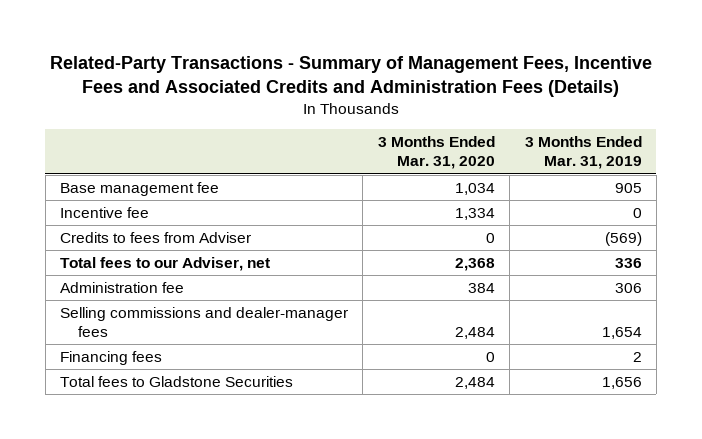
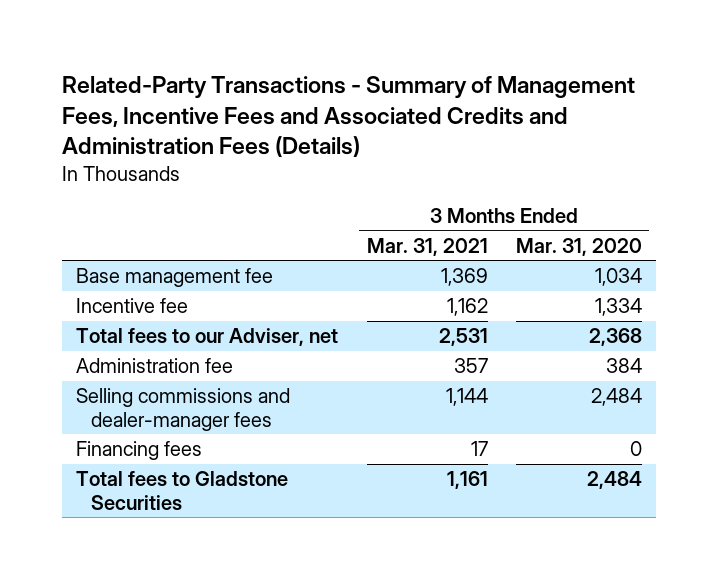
[524,136,642,170] 3 Months Ended Mar. 31, 2019 -> none
none -> [366,237,488,256] Mar. 31, 2021
[59,231,251,243] Credits to fees from Adviser -> none

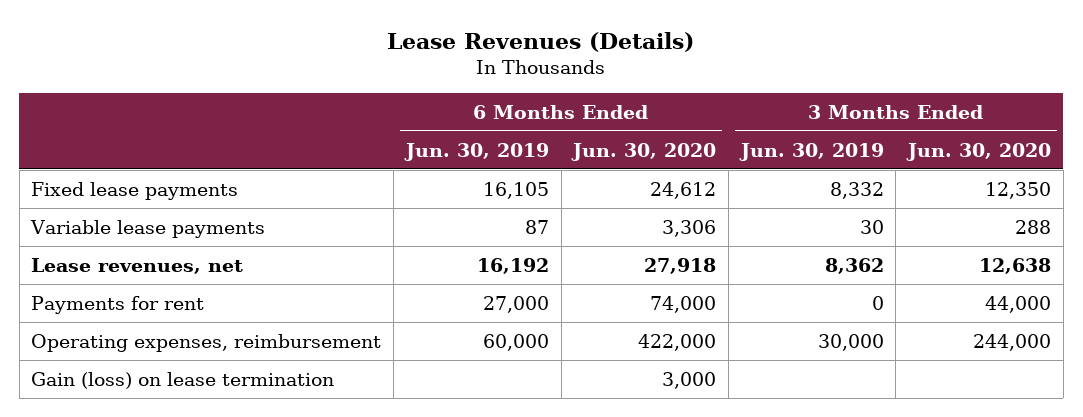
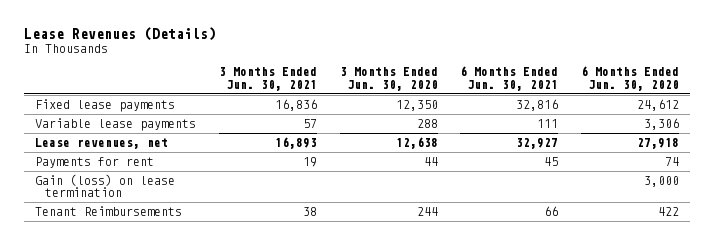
[403,142,549,161] Jun. 30, 2019 -> none
[738,142,884,161] Jun. 30, 2019 -> none
none -> [219,67,318,91] 3 Months Ended Jun. 30, 2021
none -> [460,66,559,91] 6 Months Ended Jun. 30, 2021
[31,333,382,352] Operating expenses, reimbursement -> none
[650,295,717,313] 74,000 -> [664,156,679,166] 74
[985,295,1052,313] 44,000 -> [423,156,438,166] 44
none -> [35,205,183,216] Tenant Reimbursements

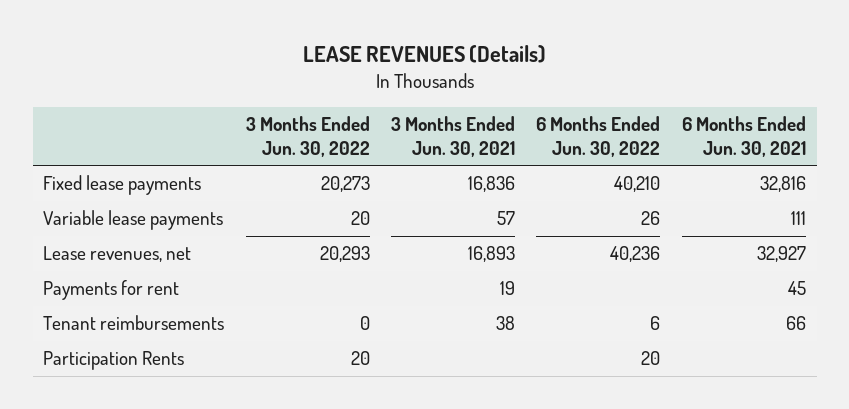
[24,27,217,42] Lease Revenues (Details) -> [302,45,546,64] LEASE REVENUES (Details)
[339,67,438,91] 3 Months Ended Jun. 30, 2020 -> none
[580,66,679,91] 6 Months Ended Jun. 30, 2020 -> none
none -> [245,116,370,157] 3 Months Ended Jun. 30, 2022
none -> [536,116,661,157] 6 Months Ended Jun. 30, 2022
[35,173,176,198] Gain (loss) on lease termination -> none
[35,205,183,216] Tenant Reimbursements -> [43,315,225,331] Tenant reimbursements
none -> [43,351,185,371] Participation Rents

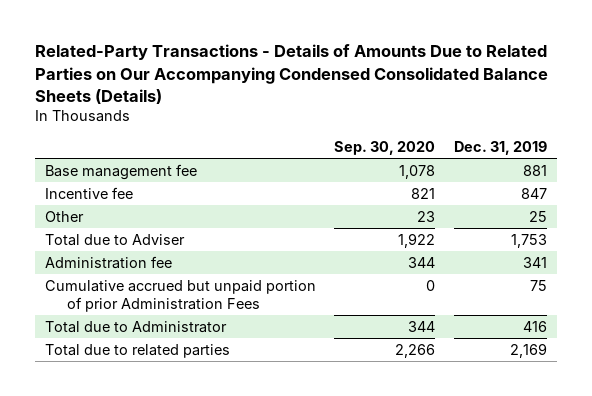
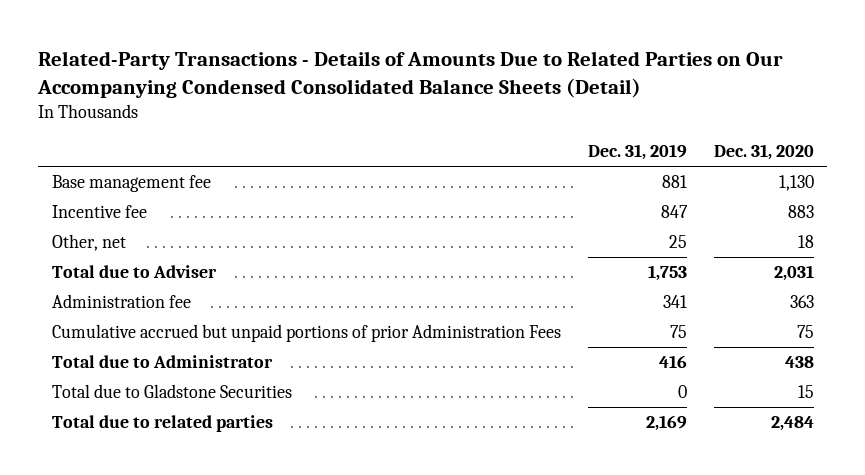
[35,44,549,104] Related-Party Transactions - Details of Amounts Due to Related Parties on Our Accompanying Condensed Consolidated Balance Sheets (Details) -> [37,51,784,99] Related-Party Transactions - Details of Amounts Due to Related Parties on Our Accompanying Condensed Consolidated Balance Sheets (Detail)
[334,141,436,156] Sep. 30, 2020 -> none
none -> [713,144,814,161] Dec. 31, 2020
[44,210,84,222] Other -> [51,234,126,252] Other, net
[44,279,316,312] Cumulative accrued but unpaid portion of prior Administration Fees -> [51,324,561,343] Cumulative accrued but unpaid portions of prior Administration Fees
none -> [51,384,292,399] Total due to Gladstone Securities

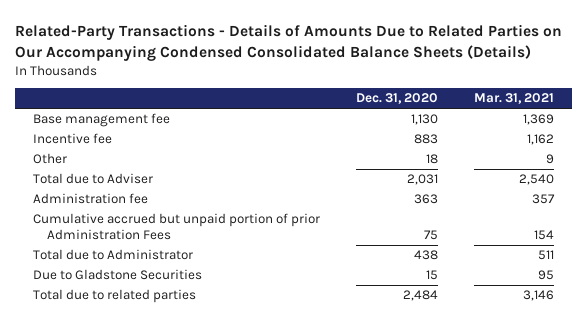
[37,51,784,99] Related-Party Transactions - Details of Amounts Due to Related Parties on Our Accompanying Condensed Consolidated Balance Sheets (Detail) -> [15,23,563,61] Related-Party Transactions - Details of Amounts Due to Related Parties on Our Accompanying Condensed Consolidated Balance Sheets (Details)
[587,144,687,161] Dec. 31, 2019 -> none
none -> [473,93,554,105] Mar. 31, 2021
[51,234,126,252] Other, net -> [32,153,67,165] Other
[51,324,561,343] Cumulative accrued but unpaid portions of prior Administration Fees -> [32,213,320,241] Cumulative accrued but unpaid portion of prior Administration Fees
[51,384,292,399] Total due to Gladstone Securities -> [32,269,202,281] Due to Gladstone Securities

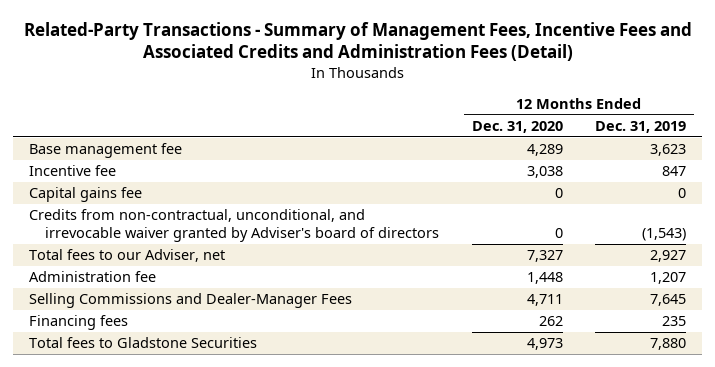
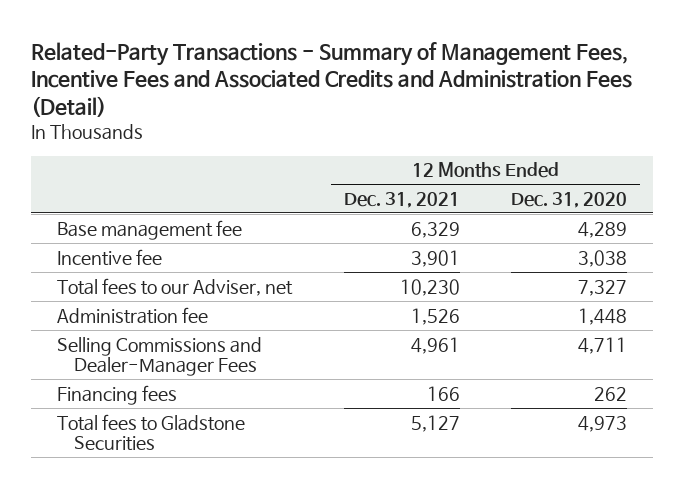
[595,121,687,134] Dec. 31, 2019 -> none
none -> [343,191,460,208] Dec. 31, 2021
[29,187,143,203] Capital gains fee -> none
[29,209,440,243] Credits from non-contractual, unconditional, and irrevocable waiver granted by Adviser's board of directors -> none

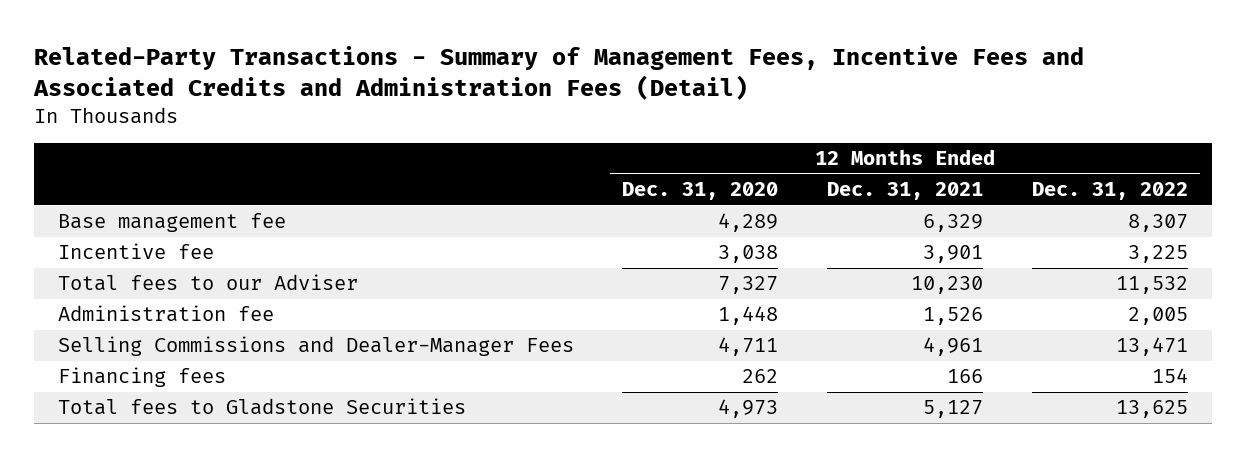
none -> [1031,182,1188,201] Dec. 31, 2022
[56,277,293,296] Total fees to our Adviser, net -> [57,274,358,292] Total fees to our Adviser

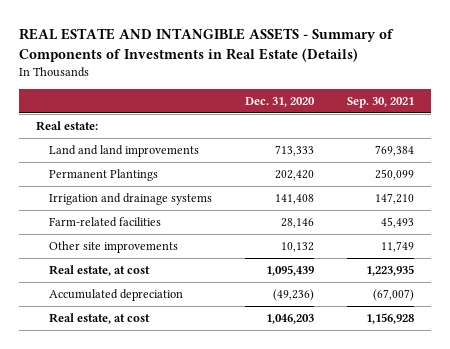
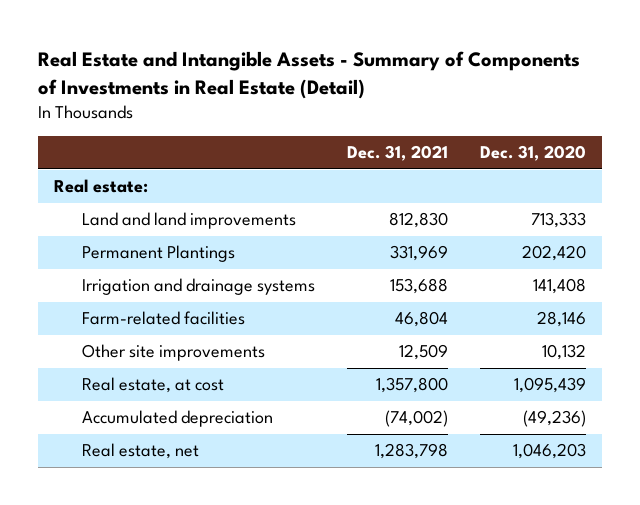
[19,27,395,62] REAL ESTATE AND INTANGIBLE ASSETS - Summary of Components of Investments in Real Estate (Details) -> [37,50,580,99] Real Estate and Intangible Assets - Summary of Components of Investments in Real Estate (Detail)
[347,96,415,108] Sep. 30, 2021 -> none
none -> [346,144,448,161] Dec. 31, 2021
[48,313,150,325] Real estate, at cost -> [81,443,199,460] Real estate, net

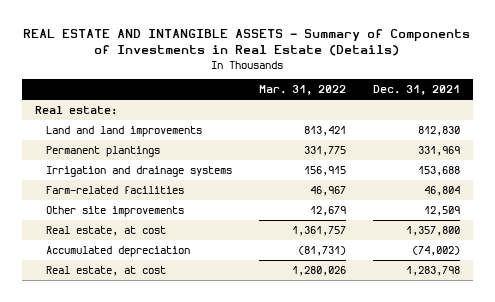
[37,50,580,99] Real Estate and Intangible Assets - Summary of Components of Investments in Real Estate (Detail) -> [23,29,471,57] REAL ESTATE AND INTANGIBLE ASSETS - Summary of Components of Investments in Real Estate (Details)
[480,144,587,161] Dec. 31, 2020 -> none
none -> [258,85,346,96] Mar. 31, 2022
[81,245,235,263] Permanent Plantings -> [45,145,160,157] Permanent plantings
[81,443,199,460] Real estate, net -> [45,265,166,276] Real estate, at cost

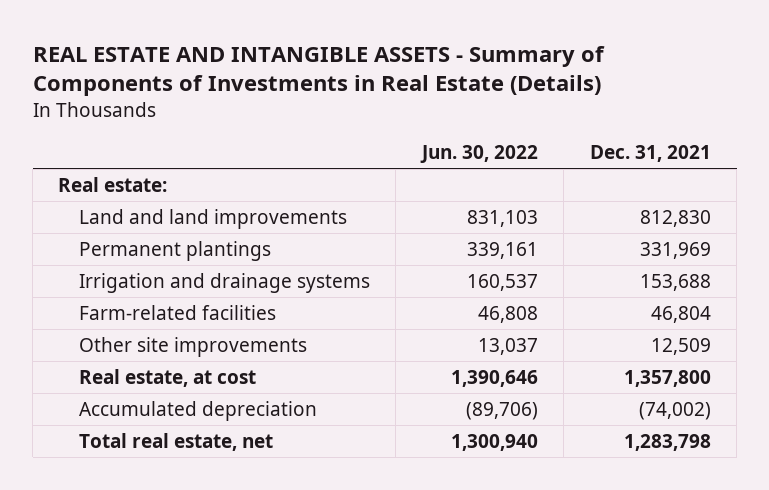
[258,85,346,96] Mar. 31, 2022 -> none
none -> [419,144,538,163] Jun. 30, 2022
[45,265,166,276] Real estate, at cost -> [78,432,273,451] Total real estate, net

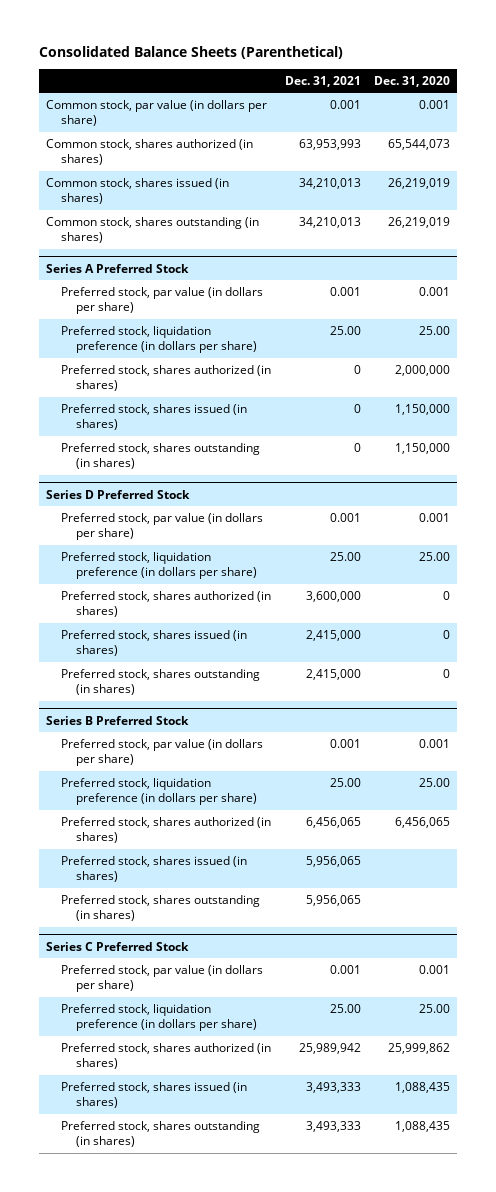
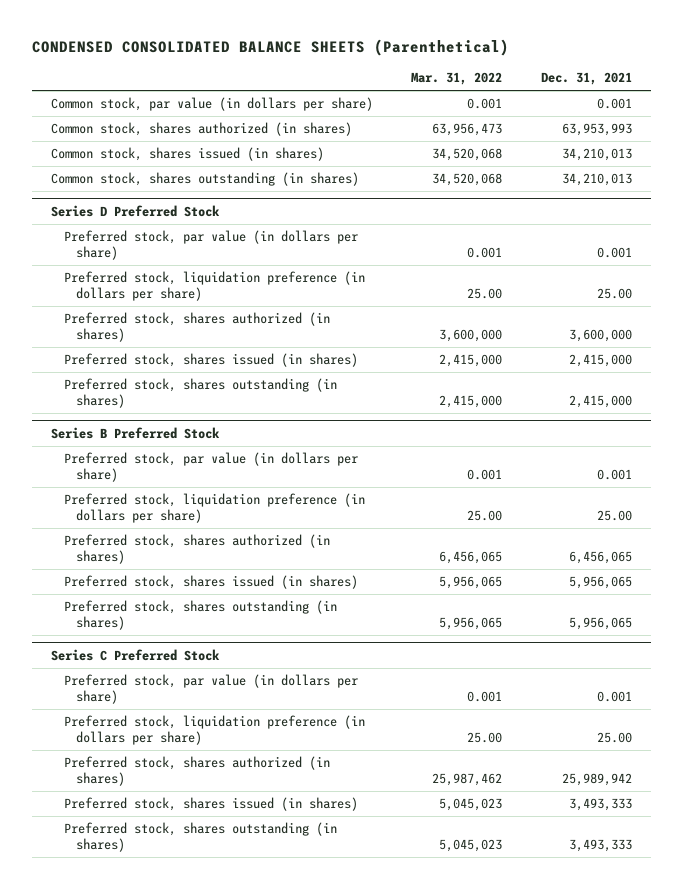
[38,46,343,60] Consolidated Balance Sheets (Parenthetical) -> [31,38,509,56] CONDENSED CONSOLIDATED BALANCE SHEETS (Parenthetical)
[374,76,451,88] Dec. 31, 2020 -> none
none -> [411,72,503,86] Mar. 31, 2022
[45,263,189,273] Series A Preferred Stock -> none
[60,286,263,315] Preferred stock, par value (in dollars per share) -> none
[60,325,257,354] Preferred stock, liquidation preference (in dollars per share) -> none
[60,364,271,392] Preferred stock, shares authorized (in shares) -> none
[60,403,247,431] Preferred stock, shares issued (in shares) -> none
[60,442,260,470] Preferred stock, shares outstanding (in shares) -> none

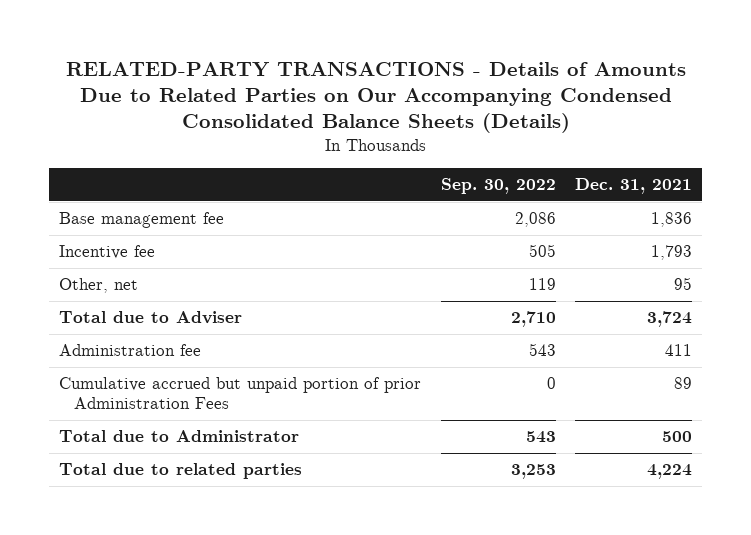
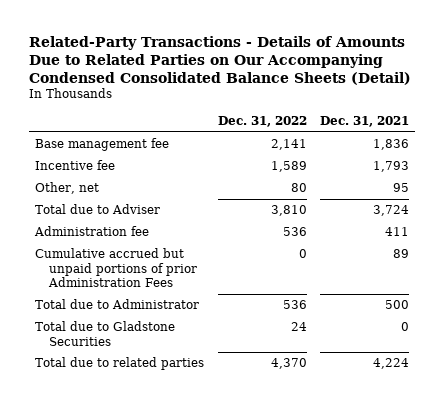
[65,61,686,134] RELATED-PARTY TRANSACTIONS - Details of Amounts Due to Related Parties on Our Accompanying Condensed Consolidated Balance Sheets (Details) -> [28,35,411,85] Related-Party Transactions - Details of Amounts Due to Related Parties on Our Accompanying Condensed Consolidated Balance Sheets (Detail)
[440,178,556,195] Sep. 30, 2022 -> none
none -> [217,116,307,128] Dec. 31, 2022
[59,377,422,410] Cumulative accrued but unpaid portion of prior Administration Fees -> [35,248,198,288] Cumulative accrued but unpaid portions of prior Administration Fees
none -> [35,321,176,346] Total due to Gladstone Securities

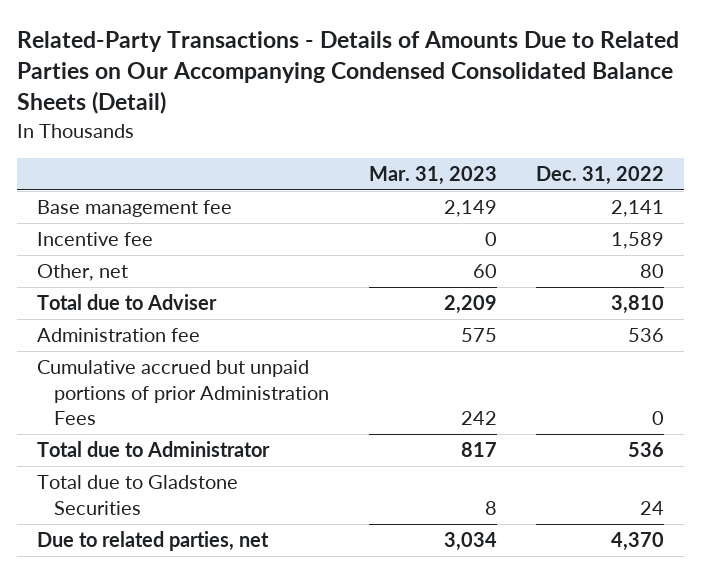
[319,116,409,128] Dec. 31, 2021 -> none
none -> [368,166,497,186] Mar. 31, 2023
[35,357,205,371] Total due to related parties -> [36,531,269,552] Due to related parties, net

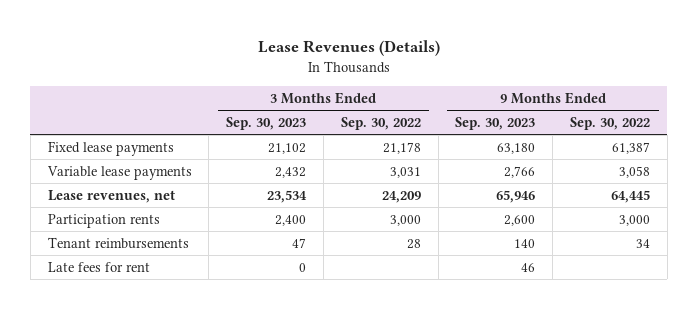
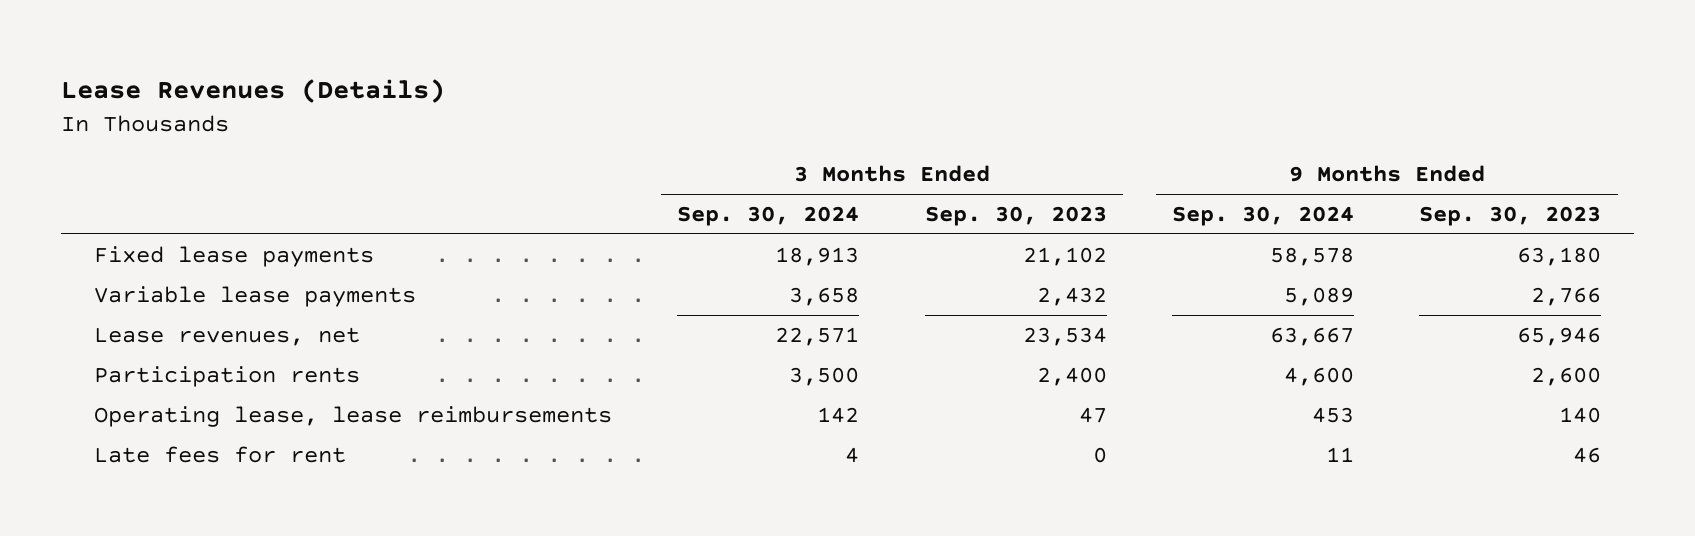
[340,116,421,130] Sep. 30, 2022 -> none
[570,116,651,130] Sep. 30, 2022 -> none
none -> [677,206,860,227] Sep. 30, 2024
none -> [1171,206,1354,227] Sep. 30, 2024
[47,236,189,249] Tenant reimbursements -> [94,405,613,427] Operating lease, lease reimbursements

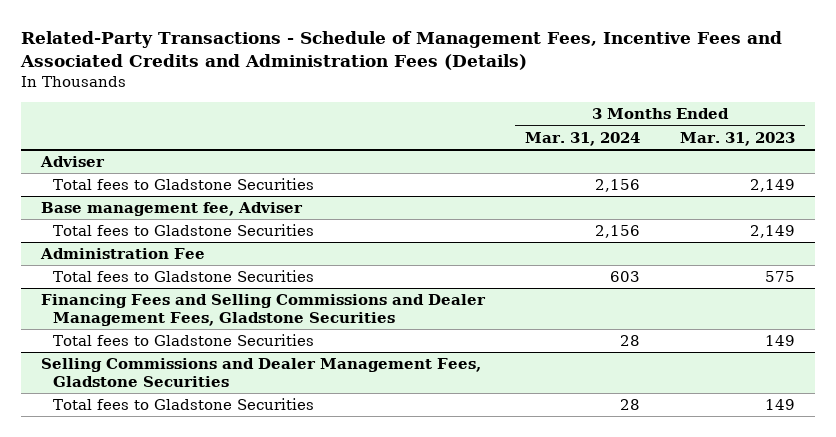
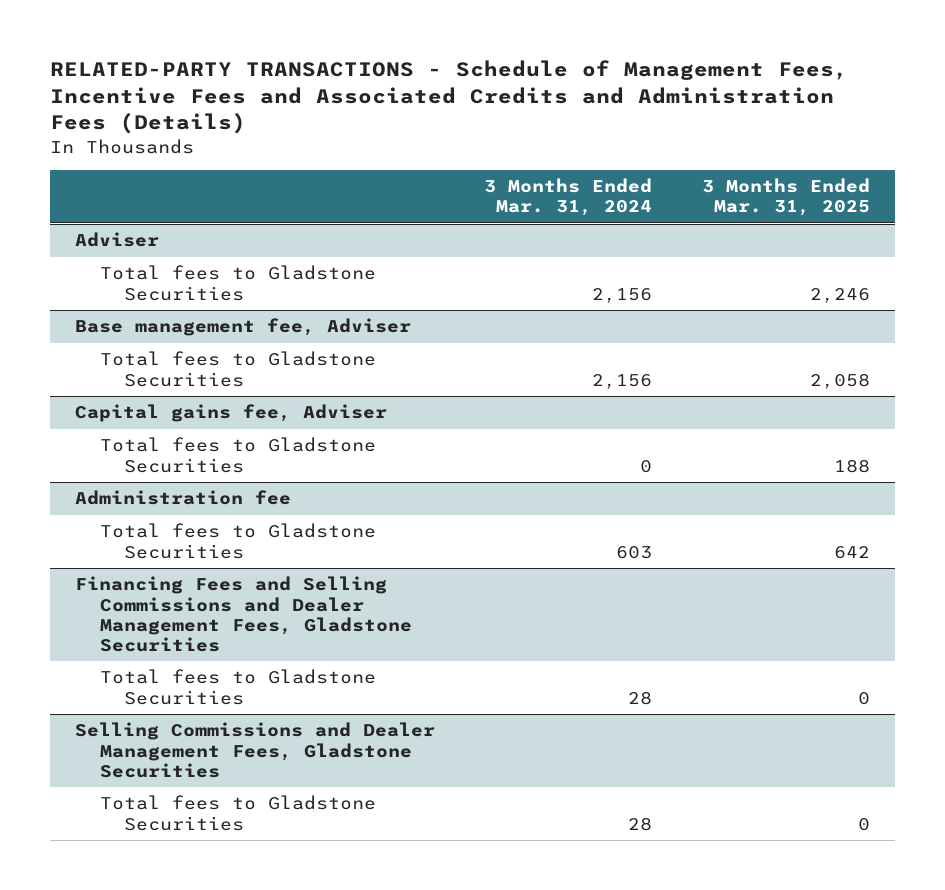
[20,31,783,71] Related-Party Transactions - Schedule of Management Fees, Incentive Fees and Associated Credits and Administration Fees (Details) -> [49,60,848,135] RELATED-PARTY TRANSACTIONS - Schedule of Management Fees, Incentive Fees and Associated Credits and Administration Fees (Details)
[680,131,796,146] Mar. 31, 2023 -> none
none -> [701,178,870,217] 3 Months Ended Mar. 31, 2025
none -> [74,404,387,423] Capital gains fee, Adviser
none -> [99,437,376,473] Total fees to Gladstone Securities
[40,248,206,260] Administration Fee -> [74,490,291,506] Administration fee

